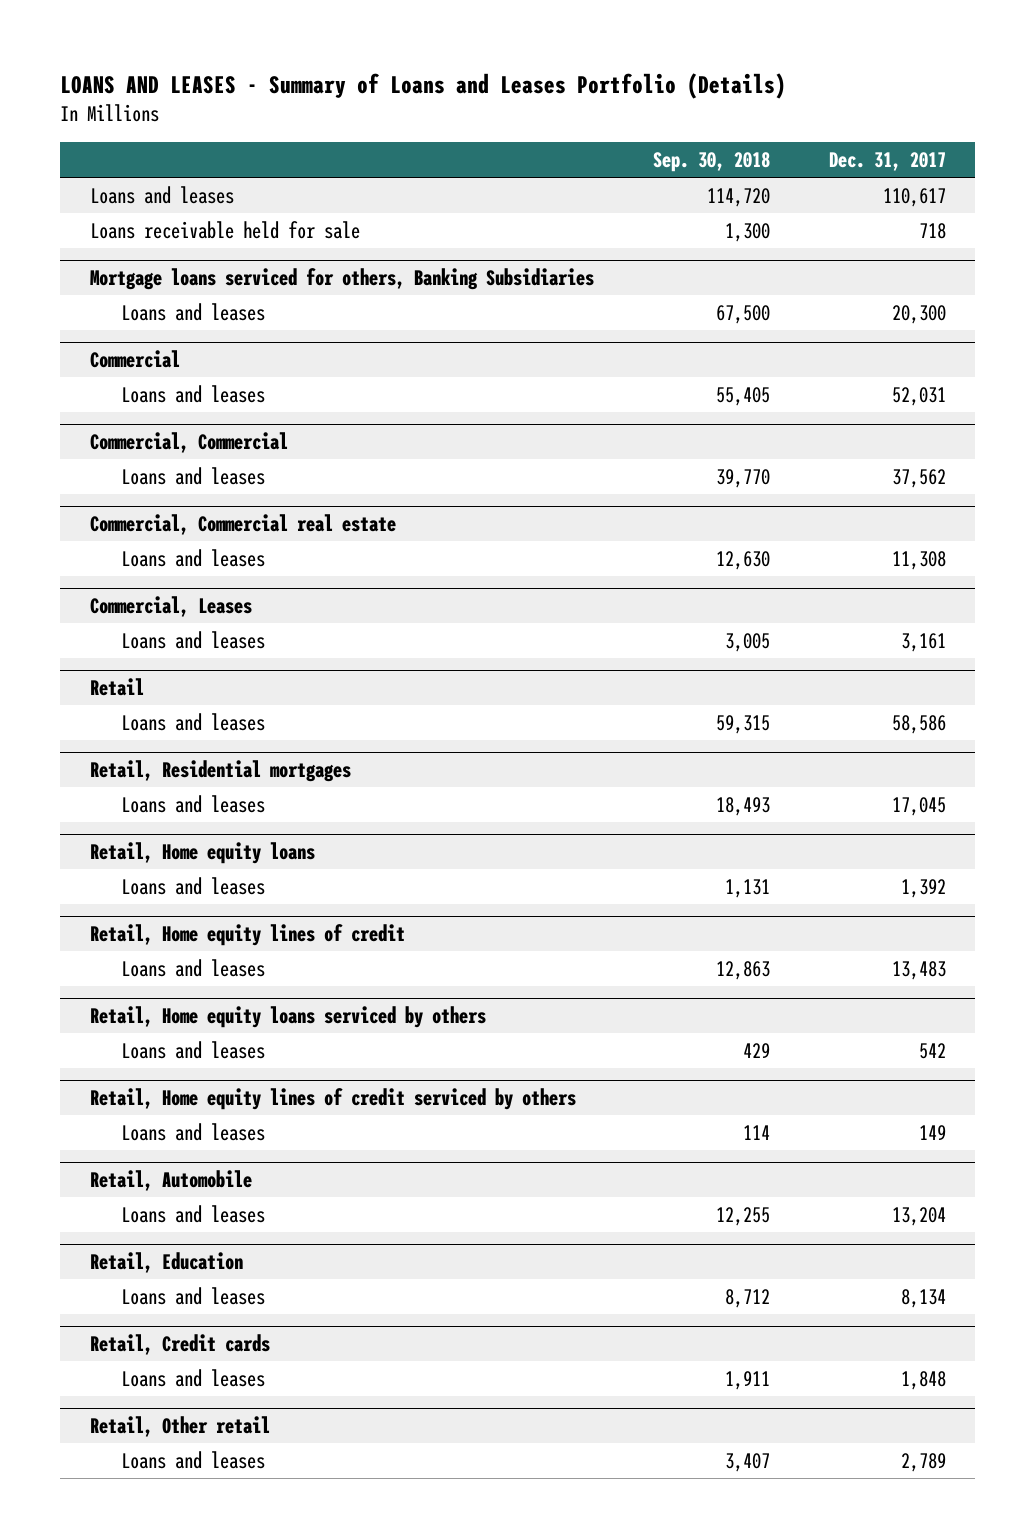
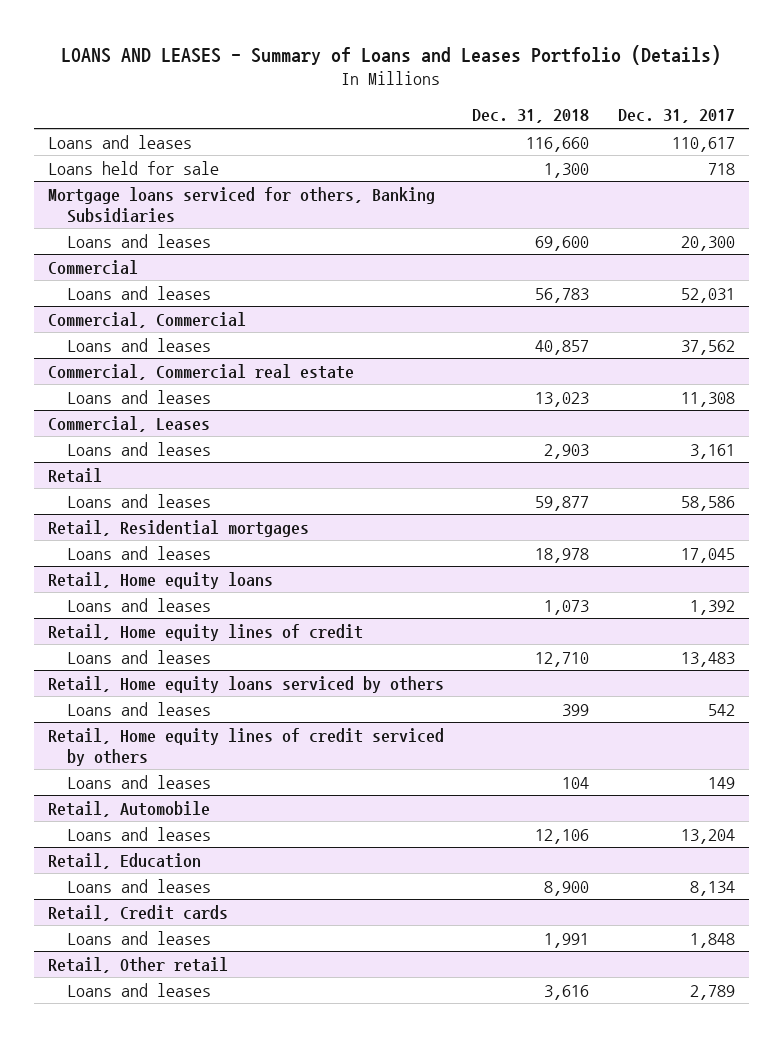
[652,152,770,173] Sep. 30, 2018 -> none
none -> [472,109,590,124] Dec. 31, 2018
[89,220,360,239] Loans receivable held for sale -> [48,160,220,175] Loans held for sale

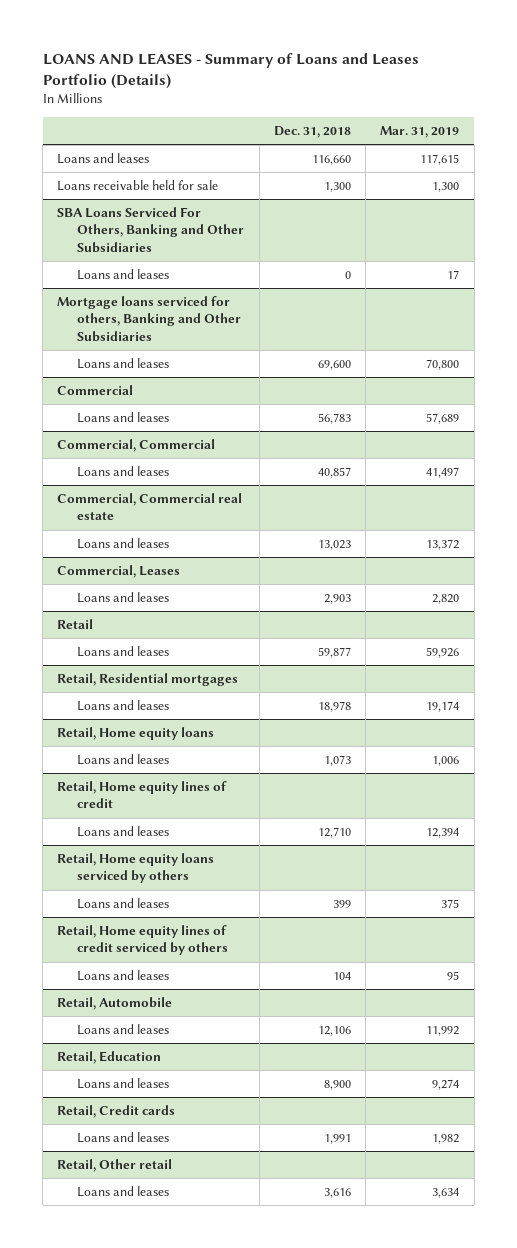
[617,109,735,124] Dec. 31, 2017 -> none
none -> [380,125,460,138] Mar. 31, 2019
[48,160,220,175] Loans held for sale -> [57,180,219,192] Loans receivable held for sale
none -> [57,207,245,253] SBA Loans Serviced For Others, Banking and Other Subsidiaries
none -> [77,269,170,281] Loans and leases
[48,186,436,223] Mortgage loans serviced for others, Banking Subsidiaries -> [57,296,242,342] Mortgage loans serviced for others, Banking and Other Subsidiaries

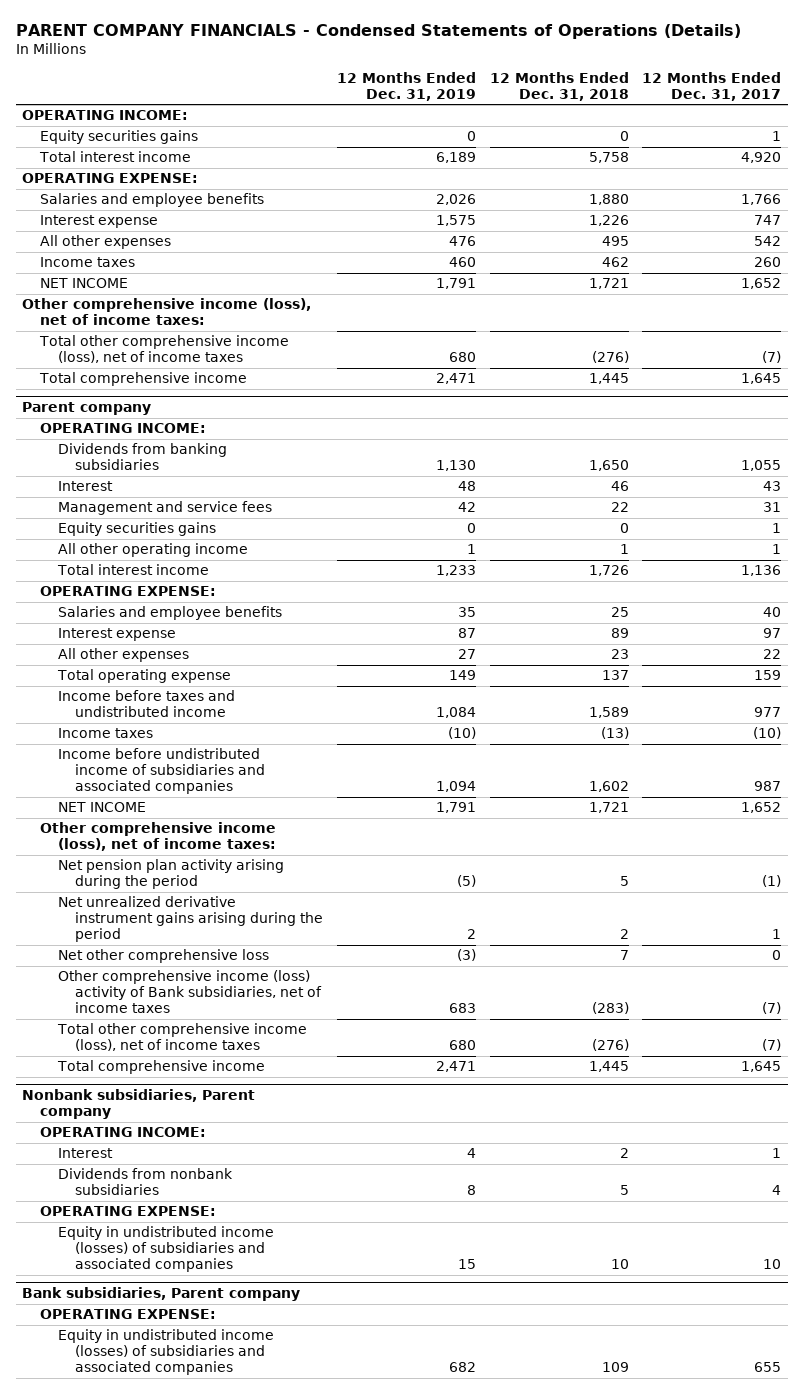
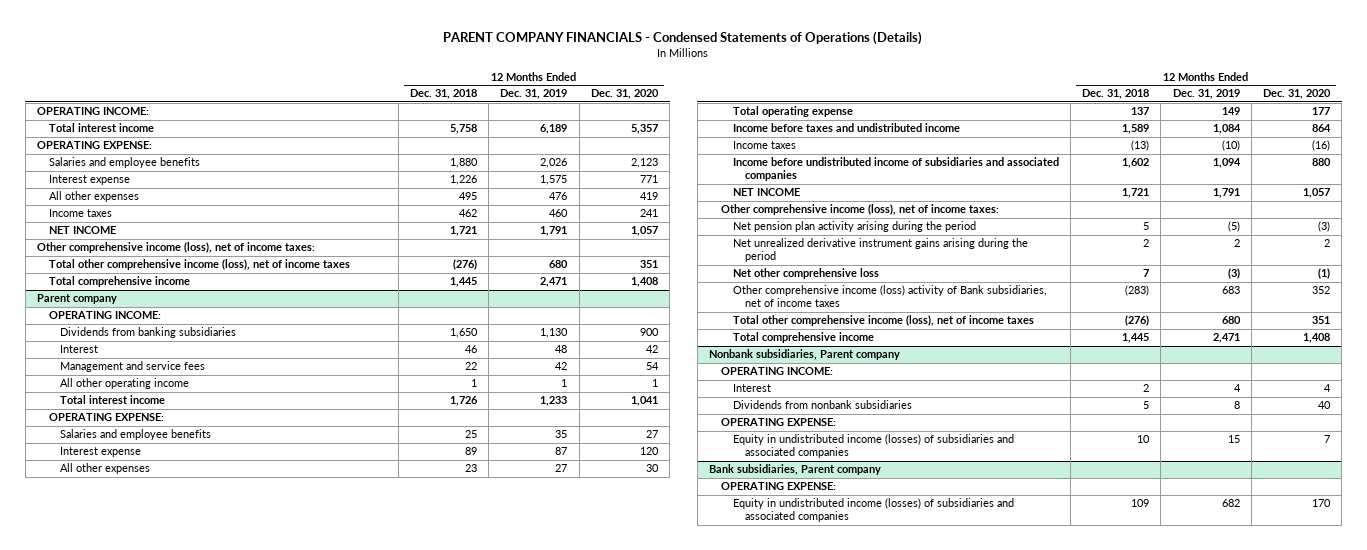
[642,71,782,101] 12 Months Ended Dec. 31, 2017 -> none
none -> [590,89,659,100] Dec. 31, 2020
[40,130,199,145] Equity securities gains -> none
[57,522,216,537] Equity securities gains -> none

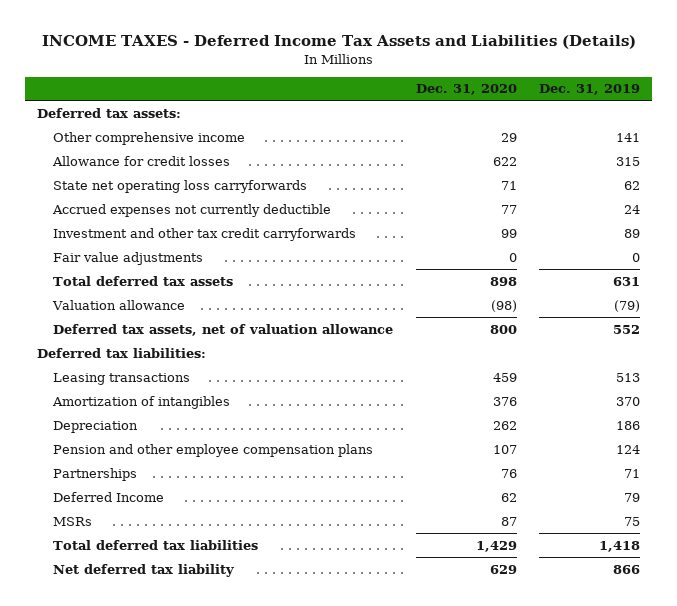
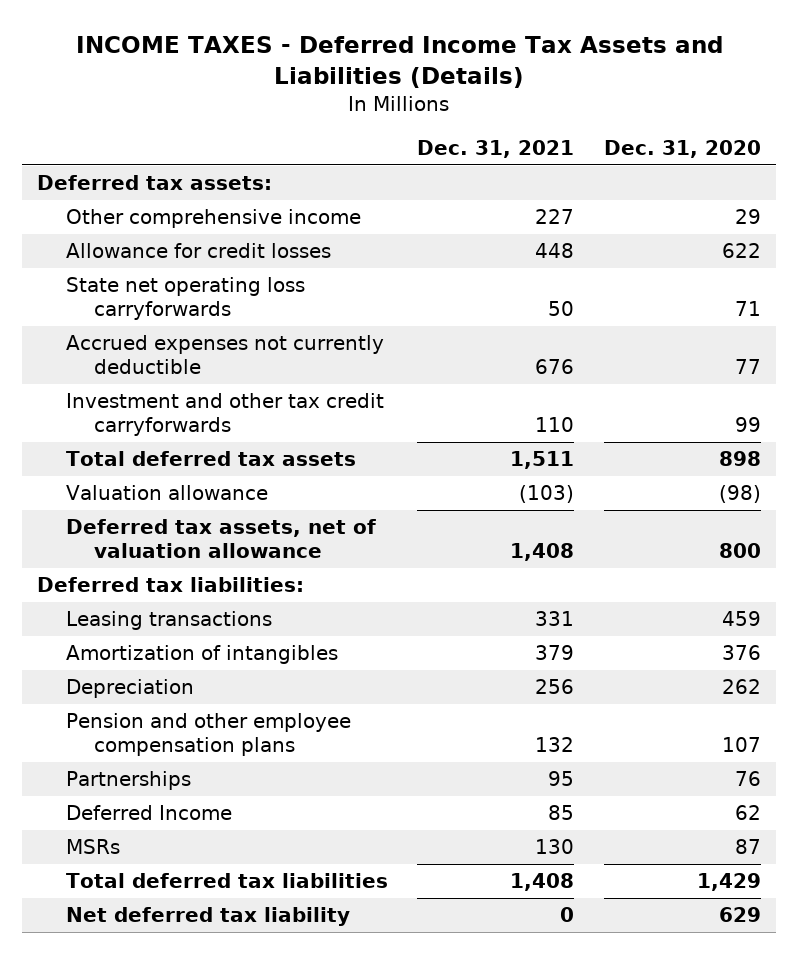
[539,84,641,96] Dec. 31, 2019 -> none
none -> [417,140,575,159] Dec. 31, 2021
[52,251,203,265] Fair value adjustments -> none

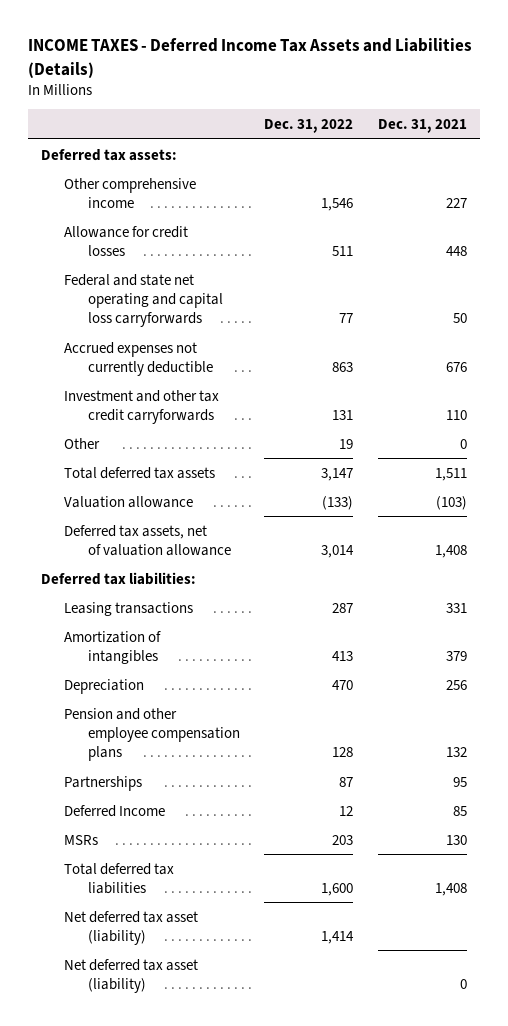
[604,140,762,159] Dec. 31, 2020 -> none
none -> [264,118,354,133] Dec. 31, 2022
[65,277,305,321] State net operating loss carryforwards -> [64,273,223,327] Federal and state net operating and capital loss carryforwards
none -> [64,437,101,449] Other
none -> [64,910,199,945] Net deferred tax asset (liability)
[65,907,350,927] Net deferred tax liability -> [64,958,199,993] Net deferred tax asset (liability)

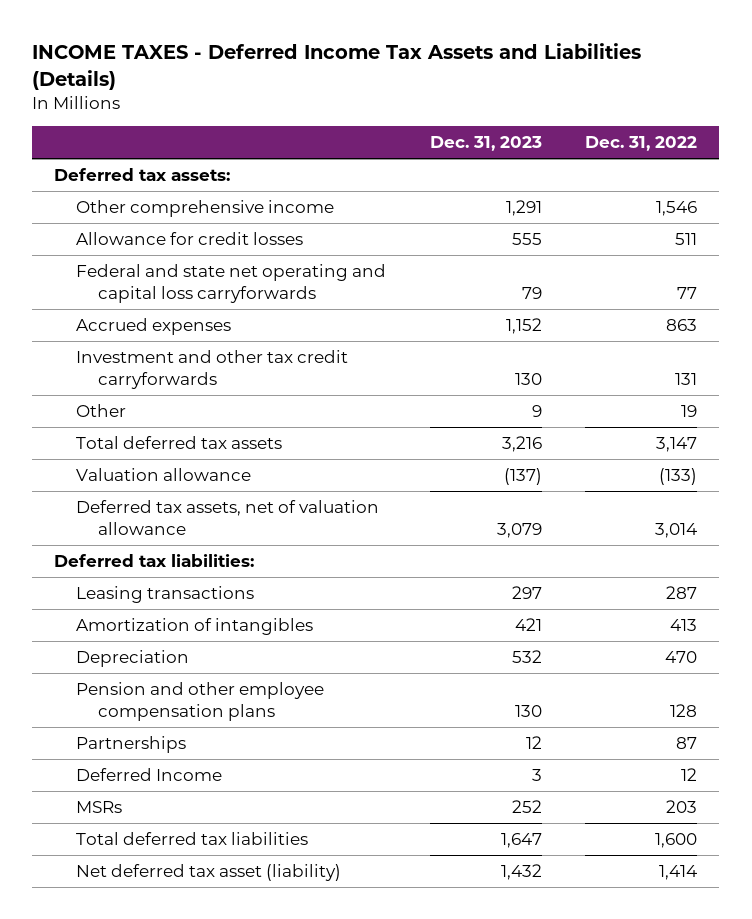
[378,118,468,133] Dec. 31, 2021 -> none
none -> [429,135,542,151] Dec. 31, 2023
[64,341,213,376] Accrued expenses not currently deductible -> [75,318,231,336] Accrued expenses
[64,958,199,993] Net deferred tax asset (liability) -> none

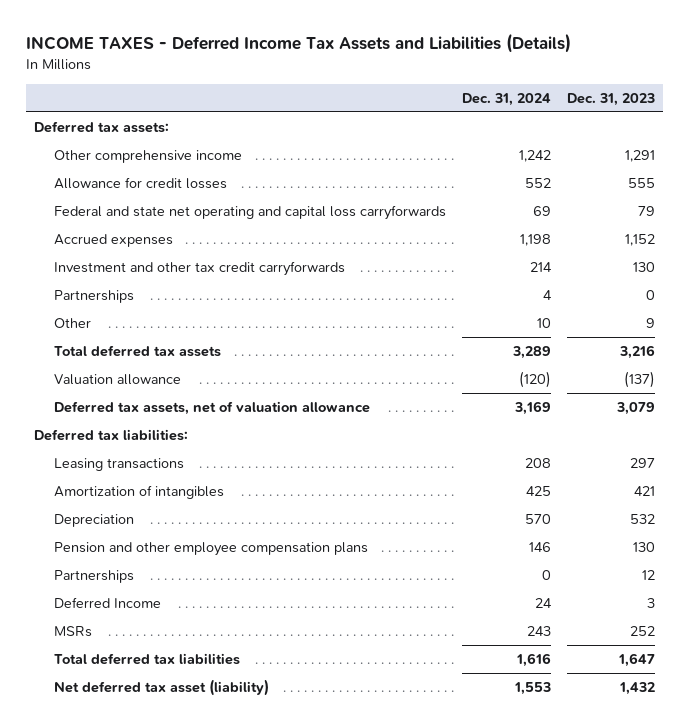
[585,135,698,151] Dec. 31, 2022 -> none
none -> [462,92,552,106] Dec. 31, 2024
none -> [54,290,135,304] Partnerships

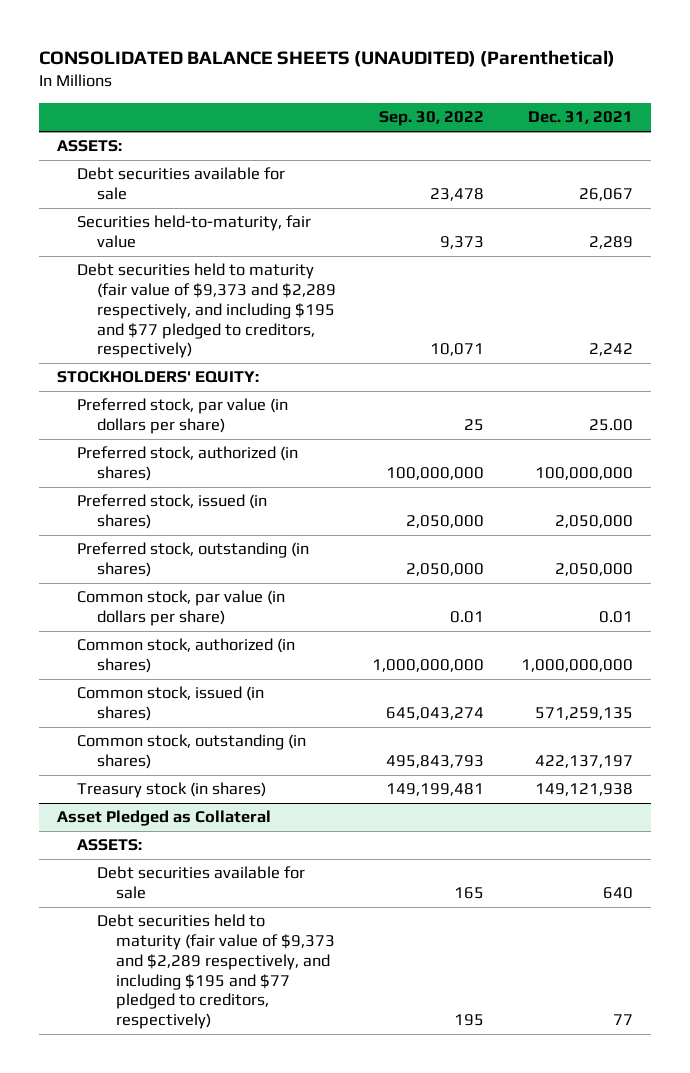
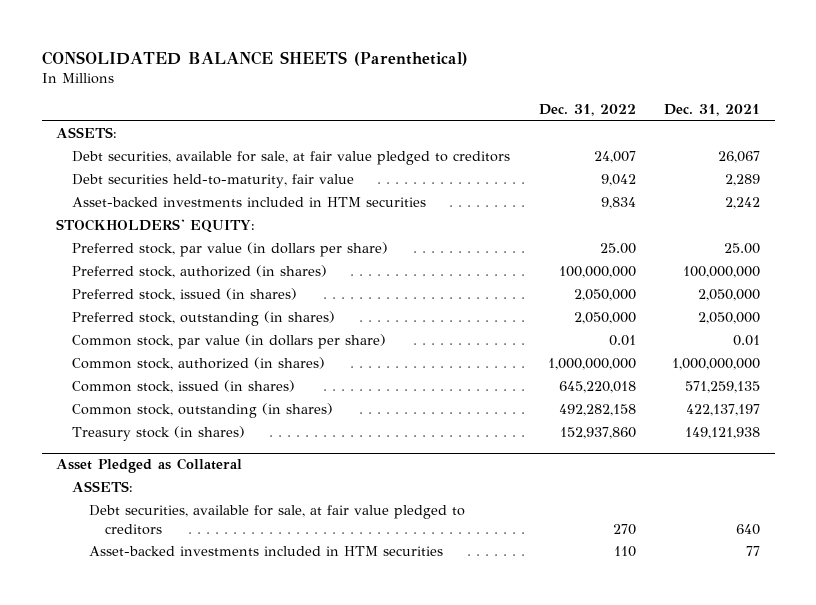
[38,50,615,68] CONSOLIDATED BALANCE SHEETS (UNAUDITED) (Parenthetical) -> [41,51,468,67] CONSOLIDATED BALANCE SHEETS (Parenthetical)
[379,111,485,127] Sep. 30, 2022 -> none
none -> [538,104,636,117] Dec. 31, 2022
[76,167,285,201] Debt securities available for sale -> [72,151,511,166] Debt securities, available for sale, at fair value pledged to creditors
[76,215,311,249] Securities held-to-maturity, fair value -> [72,174,355,189] Debt securities held-to-maturity, fair value
[76,263,336,359] Debt securities held to maturity (fair value of $9,373 and $2,289 respectively, and including $195 and $77 pledged to creditors, respectively) -> [72,197,427,208] Asset-backed investments included in HTM securities
[96,866,305,900] Debt securities available for sale -> [88,505,465,535] Debt securities, available for sale, at fair value pledged to creditors
[96,914,336,1030] Debt securities held to maturity (fair value of $9,373 and $2,289 respectively, and including $195 and $77 pledged to creditors, respectively) -> [88,546,443,557] Asset-backed investments included in HTM securities

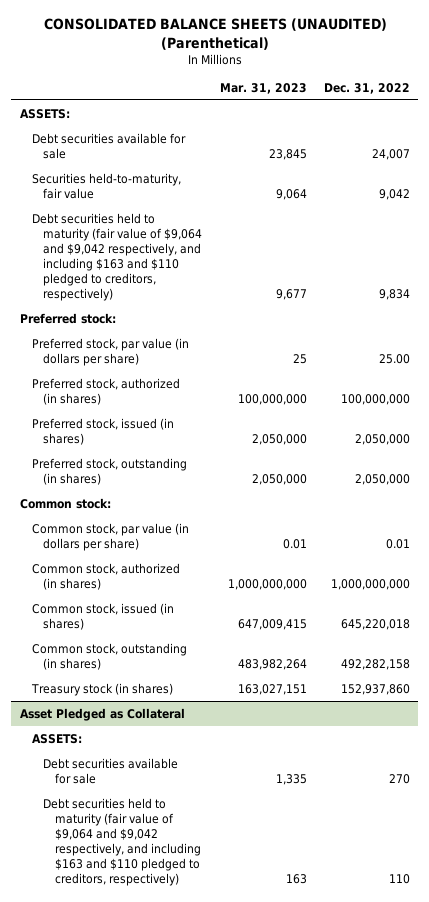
[41,51,468,67] CONSOLIDATED BALANCE SHEETS (Parenthetical) -> [43,18,387,50] CONSOLIDATED BALANCE SHEETS (UNAUDITED) (Parenthetical)
[664,104,761,117] Dec. 31, 2021 -> none
none -> [219,82,307,94] Mar. 31, 2023
[55,219,255,234] STOCKHOLDERS' EQUITY: -> none
[72,151,511,166] Debt securities, available for sale, at fair value pledged to creditors -> [31,132,186,159] Debt securities available for sale
[72,174,355,189] Debt securities held-to-maturity, fair value -> [31,172,181,199] Securities held-to-maturity, fair value
[72,197,427,208] Asset-backed investments included in HTM securities -> [31,212,203,302] Debt securities held to maturity (fair value of $9,064 and $9,042 respectively, and including $163 and $110 pledged to creditors, respectively)
none -> [19,312,116,324] Preferred stock:
none -> [19,497,111,509] Common stock:
[88,505,465,535] Debt securities, available for sale, at fair value pledged to creditors -> [43,757,179,784] Debt securities available for sale
[88,546,443,557] Asset-backed investments included in HTM securities -> [43,797,202,887] Debt securities held to maturity (fair value of $9,064 and $9,042 respectively, and including $163 and $110 pledged to creditors, respectively)

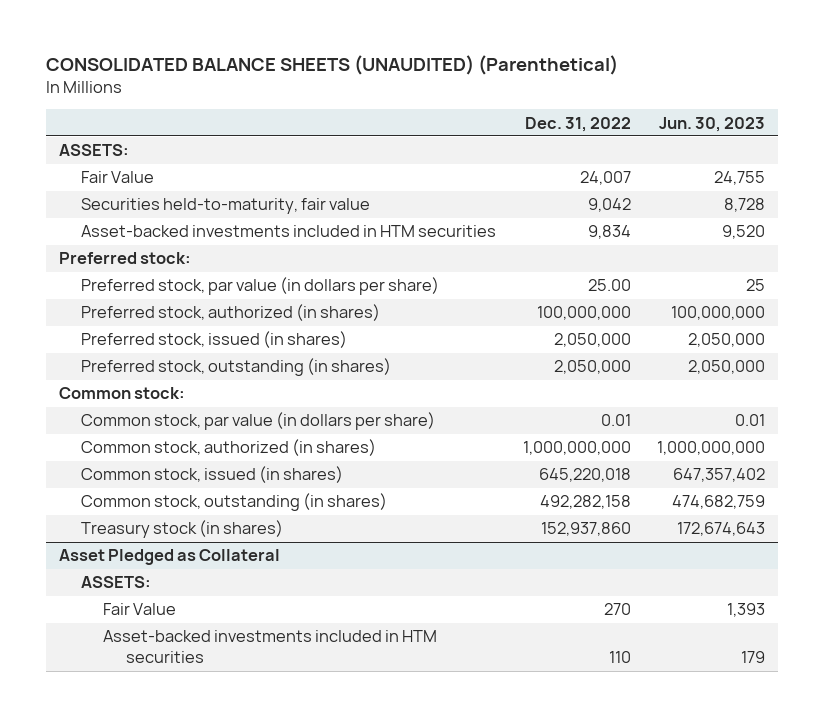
[219,82,307,94] Mar. 31, 2023 -> none
none -> [659,116,766,132] Jun. 30, 2023
[31,132,186,159] Debt securities available for sale -> [81,171,155,184] Fair Value
[31,212,203,302] Debt securities held to maturity (fair value of $9,064 and $9,042 respectively, and including $163 and $110 pledged to creditors, respectively) -> [81,225,497,238] Asset-backed investments included in HTM securities
[43,757,179,784] Debt securities available for sale -> [103,603,177,616] Fair Value
[43,797,202,887] Debt securities held to maturity (fair value of $9,064 and $9,042 respectively, and including $163 and $110 pledged to creditors, respectively) -> [103,630,438,664] Asset-backed investments included in HTM securities

